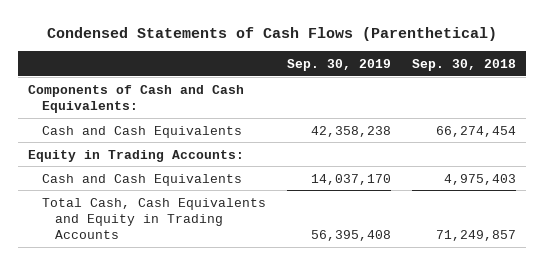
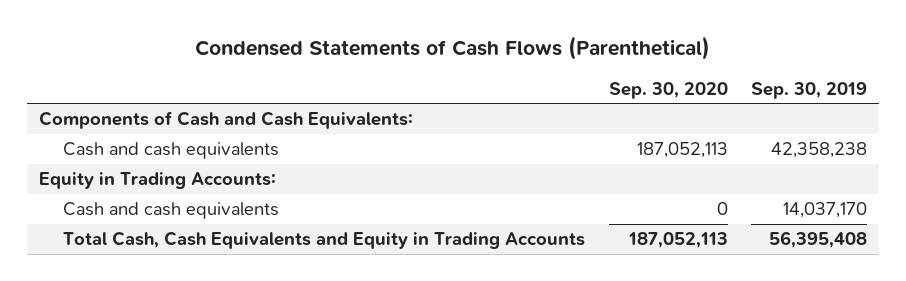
[411,58,516,71] Sep. 30, 2018 -> none
none -> [608,81,728,99] Sep. 30, 2020
[41,125,242,138] Cash and Cash Equivalents -> [63,142,280,160] Cash and cash equivalents
[41,173,242,186] Cash and Cash Equivalents -> [63,202,280,220] Cash and cash equivalents

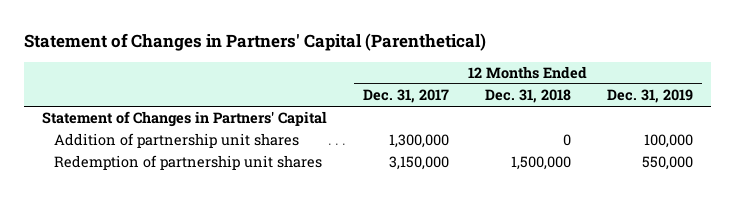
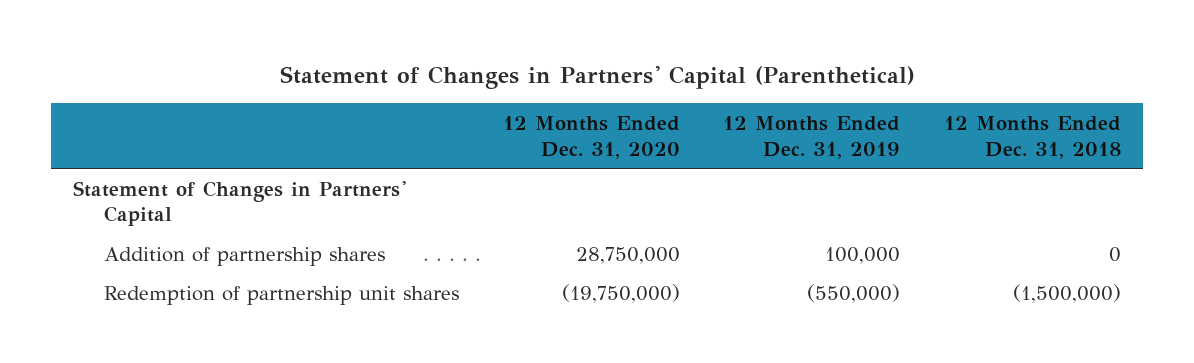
[363,89,450,104] Dec. 31, 2017 -> none
none -> [502,116,680,159] 12 Months Ended Dec. 31, 2020
[54,133,300,149] Addition of partnership unit shares -> [103,246,385,266] Addition of partnership shares
[510,156,571,171] 1,500,000 -> [1013,283,1122,303] (1,500,000)
[641,156,693,171] 550,000 -> [807,283,901,303] (550,000)

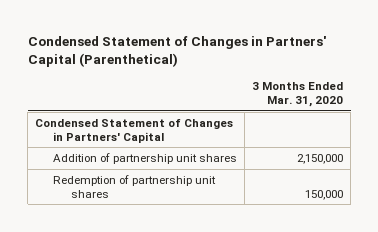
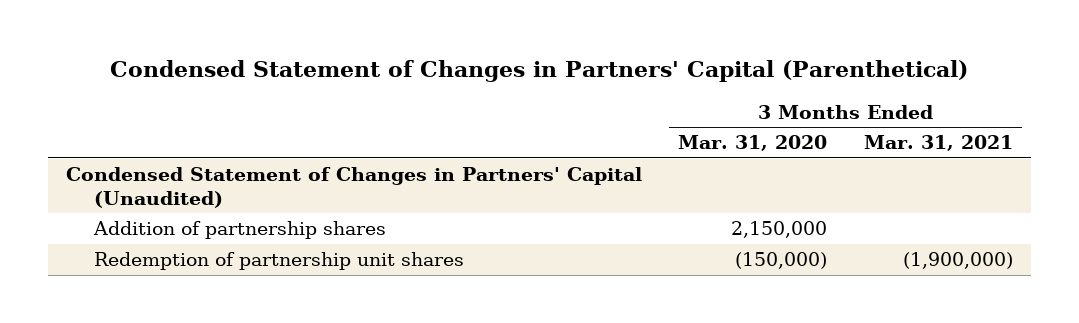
none -> [863,135,1013,152] Mar. 31, 2021
[35,118,234,143] Condensed Statement of Changes in Partners' Capital -> [65,167,642,208] Condensed Statement of Changes in Partners' Capital (Unaudited)
[53,152,238,164] Addition of partnership unit shares -> [92,221,386,240] Addition of partnership shares
[305,189,344,200] 150,000 -> [735,252,828,270] (150,000)

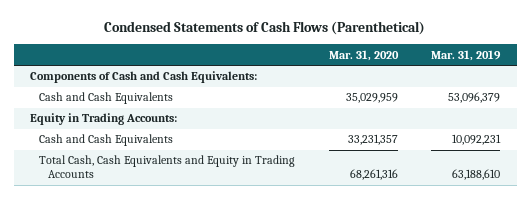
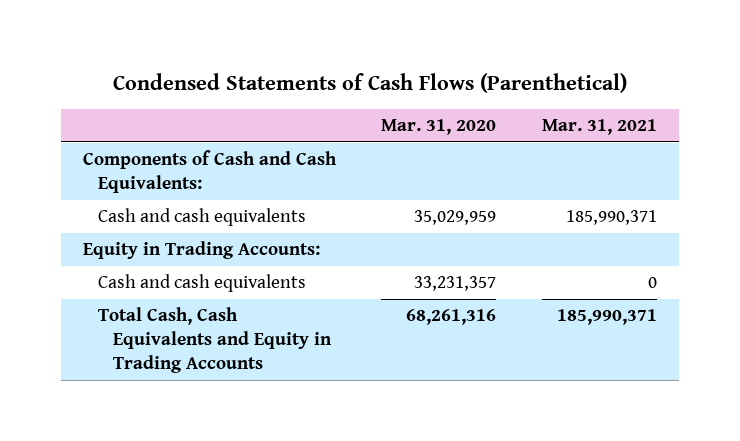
[431,49,502,61] Mar. 31, 2019 -> none
none -> [541,119,657,136] Mar. 31, 2021
[39,92,174,105] Cash and Cash Equivalents -> [97,208,306,227] Cash and cash equivalents
[39,134,174,147] Cash and Cash Equivalents -> [97,274,306,293] Cash and cash equivalents

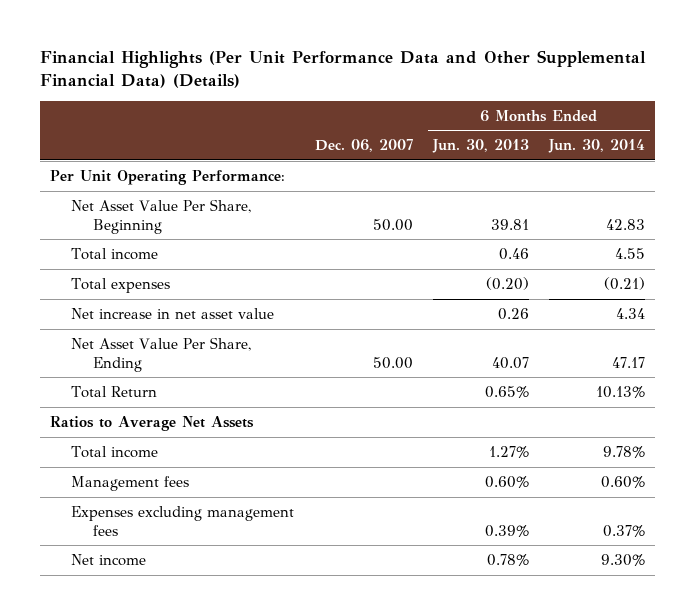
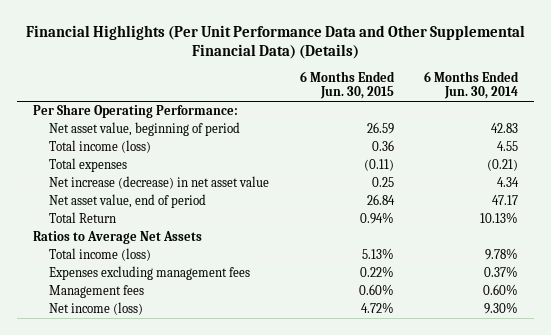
[314,139,413,153] Dec. 06, 2007 -> none
[431,139,529,154] Jun. 30, 2013 -> none
none -> [299,70,395,100] 6 Months Ended Jun. 30, 2015
[49,169,285,185] Per Unit Operating Performance: -> [32,104,238,119] Per Share Operating Performance:
[71,198,252,234] Net Asset Value Per Share, Beginning -> [49,122,241,137] Net asset value, beginning of period
[71,247,159,260] Total income -> [49,140,152,154] Total income (loss)
[71,307,275,319] Net increase in net asset value -> [49,176,270,190] Net increase (decrease) in net asset value
[71,336,252,372] Net Asset Value Per Share, Ending -> [49,194,207,209] Net asset value, end of period
[71,445,159,458] Total income -> [49,248,152,262] Total income (loss)
[71,475,190,491] Management fees -> [49,285,145,299] Management fees
[71,553,147,566] Net income -> [49,302,144,316] Net income (loss)

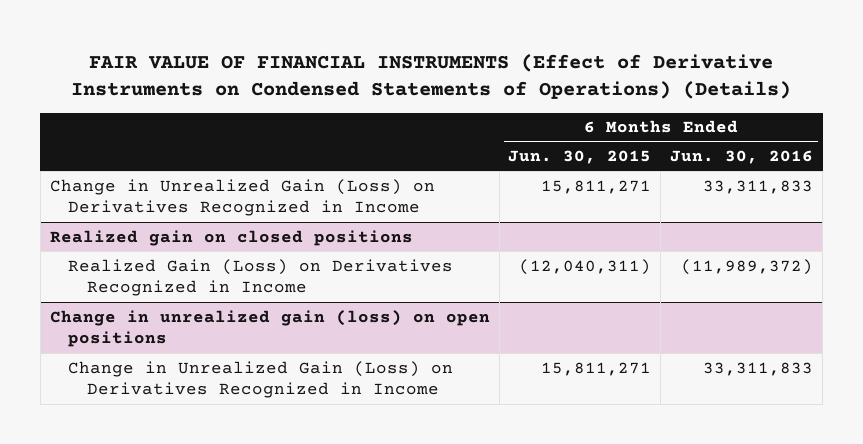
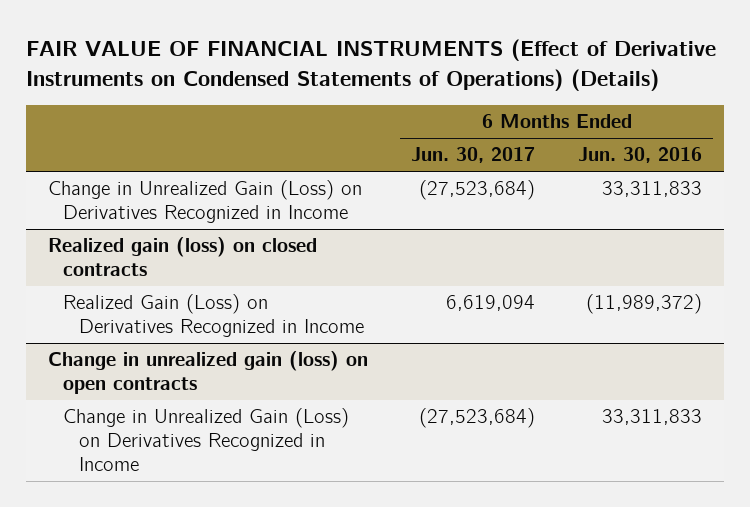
[508,150,652,165] Jun. 30, 2015 -> none
none -> [410,147,535,164] Jun. 30, 2017
[49,229,413,246] Realized gain on closed positions -> [47,237,317,276] Realized gain (loss) on closed contracts
[49,309,490,348] Change in unrealized gain (loss) on open positions -> [47,351,368,394] Change in unrealized gain (loss) on open contracts

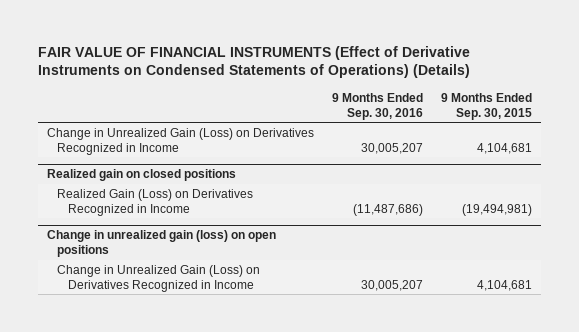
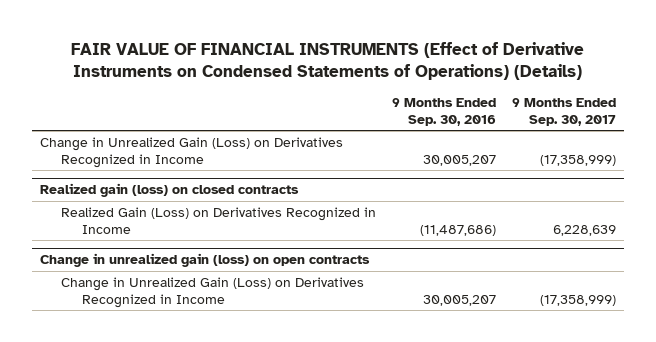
[441,92,533,120] 9 Months Ended Sep. 30, 2015 -> none
none -> [511,97,616,126] 9 Months Ended Sep. 30, 2017
[46,169,236,182] Realized gain on closed positions -> [40,183,300,198] Realized gain (loss) on closed contracts
[46,230,276,258] Change in unrealized gain (loss) on open positions -> [40,253,371,268] Change in unrealized gain (loss) on open contracts

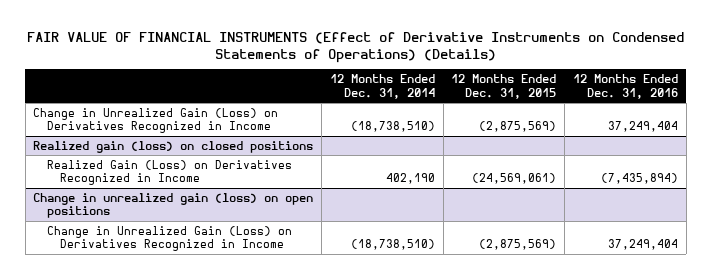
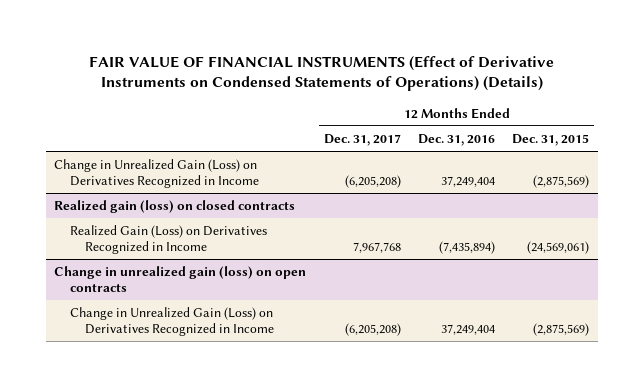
[329,74,435,99] 12 Months Ended Dec. 31, 2014 -> none
none -> [323,133,401,146] Dec. 31, 2017
[33,140,314,153] Realized gain (loss) on closed positions -> [54,200,296,214] Realized gain (loss) on closed contracts
[33,192,314,219] Change in unrealized gain (loss) on open positions -> [54,266,307,292] Change in unrealized gain (loss) on open contracts

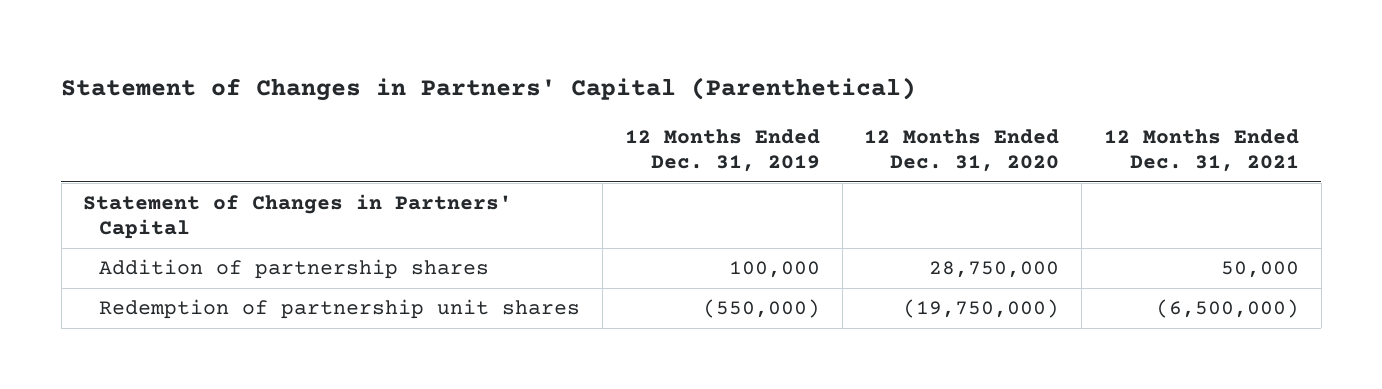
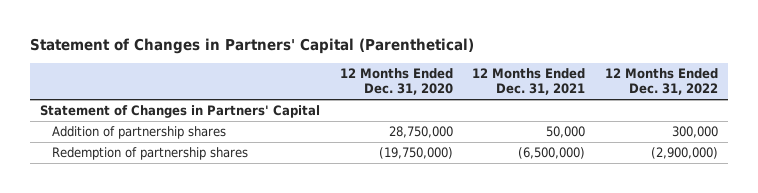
[624,128,820,173] 12 Months Ended Dec. 31, 2019 -> none
none -> [604,67,718,96] 12 Months Ended Dec. 31, 2022
[99,299,581,320] Redemption of partnership unit shares -> [52,147,249,161] Redemption of partnership shares

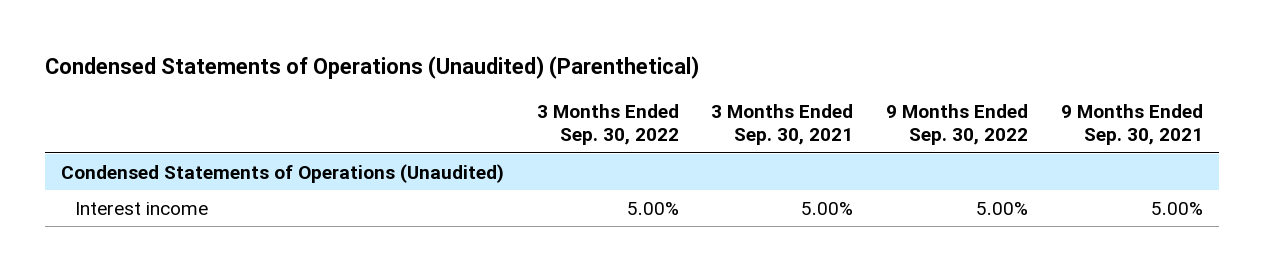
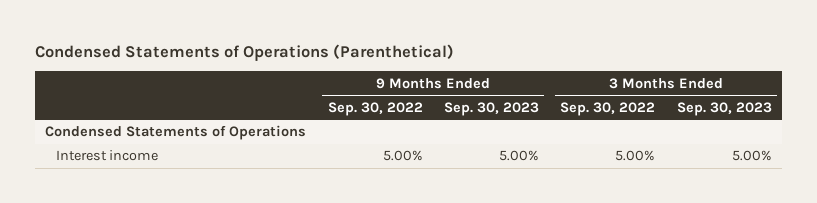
[44,55,699,79] Condensed Statements of Operations (Unaudited) (Parenthetical) -> [34,44,454,62] Condensed Statements of Operations (Parenthetical)
[711,103,854,146] 3 Months Ended Sep. 30, 2021 -> none
[1060,103,1203,146] 9 Months Ended Sep. 30, 2021 -> none
none -> [444,101,540,116] Sep. 30, 2023
none -> [676,101,772,116] Sep. 30, 2023
[60,163,504,183] Condensed Statements of Operations (Unaudited) -> [45,125,307,141] Condensed Statements of Operations

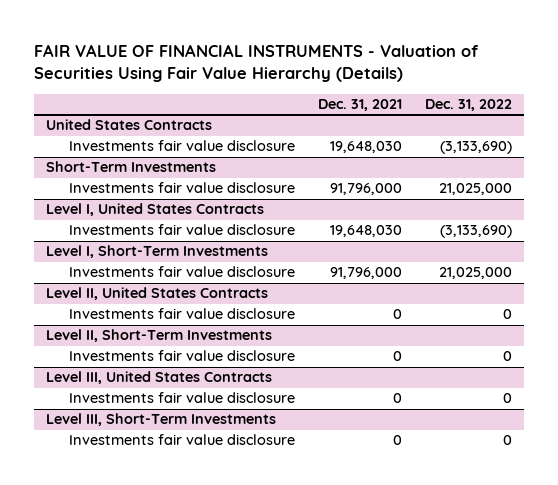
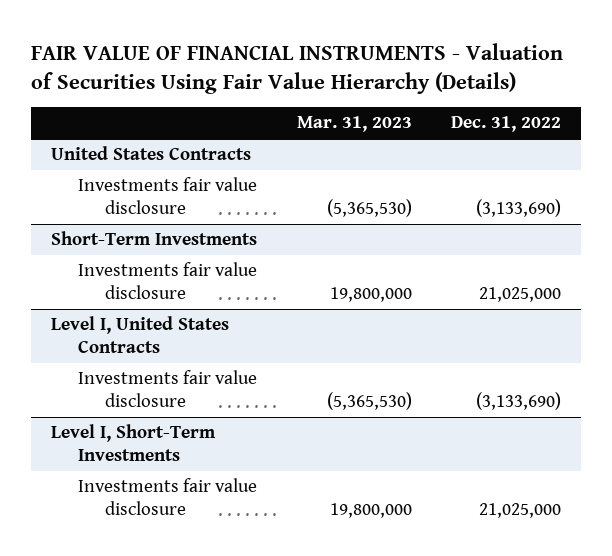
[317,99,402,112] Dec. 31, 2021 -> none
none -> [296,116,412,133] Mar. 31, 2023
[46,287,269,301] Level II, United States Contracts -> none
[68,308,295,320] Investments fair value disclosure -> none
[46,329,273,343] Level II, Short-Term Investments -> none
[68,350,295,362] Investments fair value disclosure -> none
[46,371,273,385] Level III, United States Contracts -> none
[68,392,295,404] Investments fair value disclosure -> none
[46,413,277,427] Level III, Short-Term Investments -> none
[68,434,295,446] Investments fair value disclosure -> none

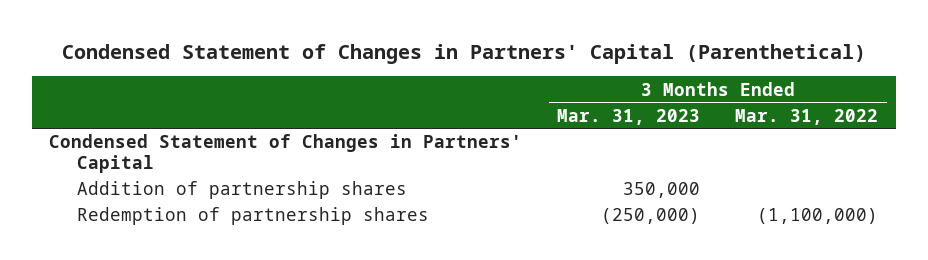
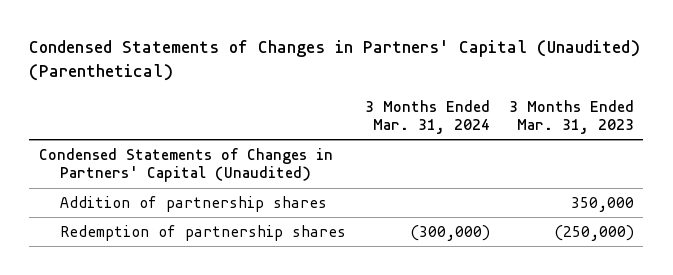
[61,44,866,65] Condensed Statement of Changes in Partners' Capital (Parenthetical) -> [29,39,641,81] Condensed Statements of Changes in Partners' Capital (Unaudited) (Parenthetical)
[735,108,879,125] Mar. 31, 2022 -> none
none -> [365,99,491,135] 3 Months Ended Mar. 31, 2024
[49,134,523,174] Condensed Statement of Changes in Partners' Capital -> [38,147,333,183] Condensed Statements of Changes in Partners' Capital (Unaudited)

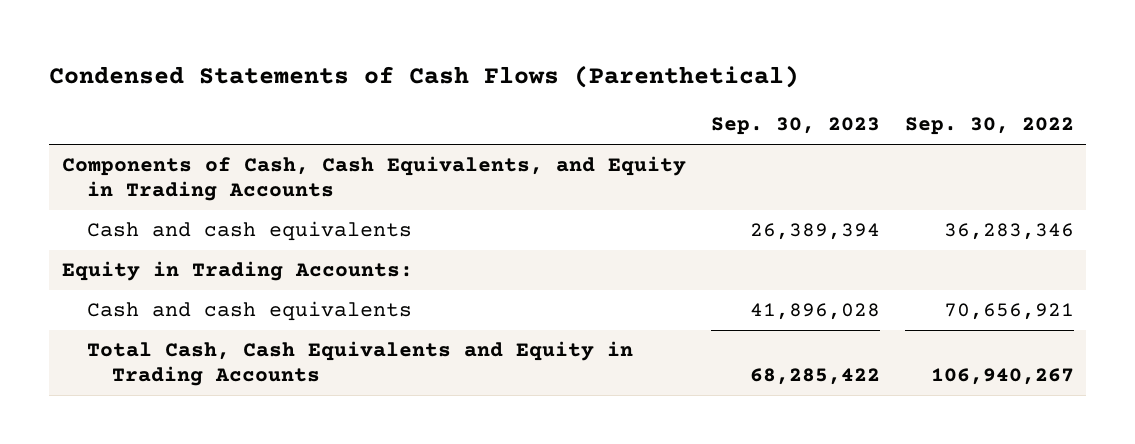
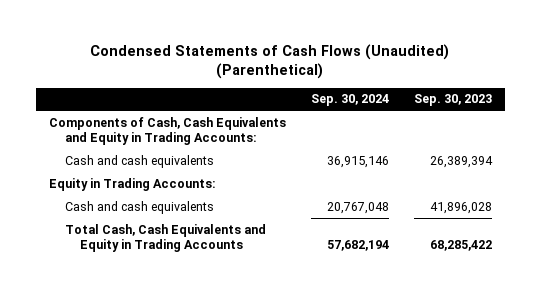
[49,64,800,88] Condensed Statements of Cash Flows (Parenthetical) -> [90,43,450,80] Condensed Statements of Cash Flows (Unaudited) (Parenthetical)
[904,117,1074,136] Sep. 30, 2022 -> none
none -> [310,94,389,107] Sep. 30, 2024
[61,156,686,202] Components of Cash, Cash Equivalents, and Equity in Trading Accounts -> [48,116,286,145] Components of Cash, Cash Equivalents and Equity in Trading Accounts:

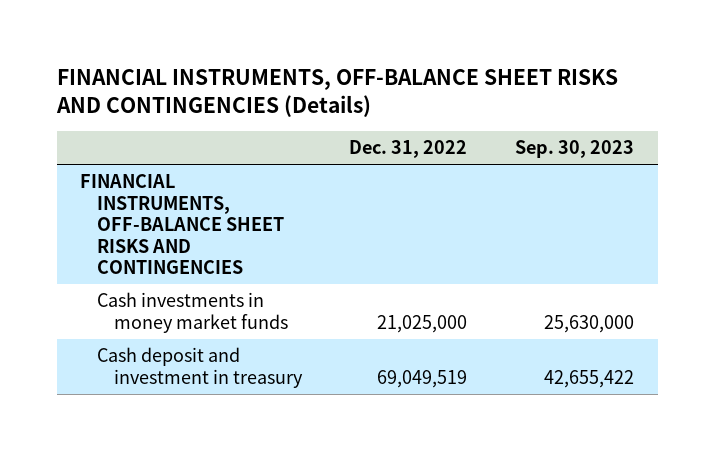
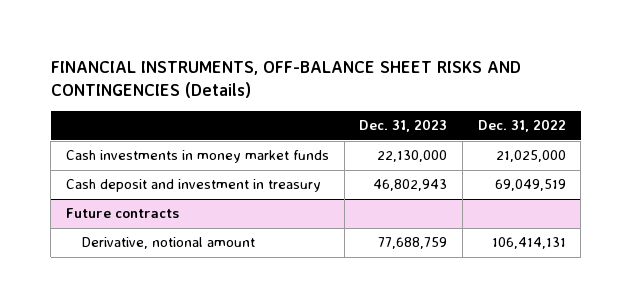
[514,139,634,158] Sep. 30, 2023 -> none
none -> [359,119,448,133] Dec. 31, 2023
[80,174,284,275] FINANCIAL INSTRUMENTS, OFF-BALANCE SHEET RISKS AND CONTINGENCIES -> none
none -> [65,208,179,219] Future contracts
none -> [82,237,256,250] Derivative, notional amount

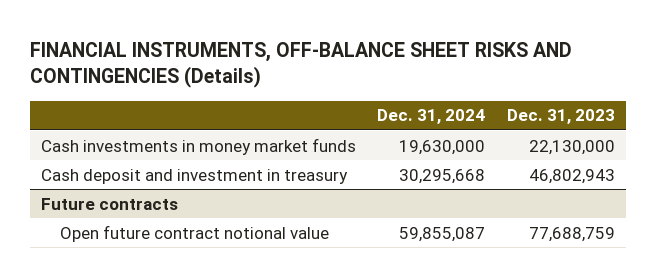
[477,119,566,133] Dec. 31, 2022 -> none
none -> [377,109,486,125] Dec. 31, 2024
[82,237,256,250] Derivative, notional amount -> [60,224,330,242] Open future contract notional value

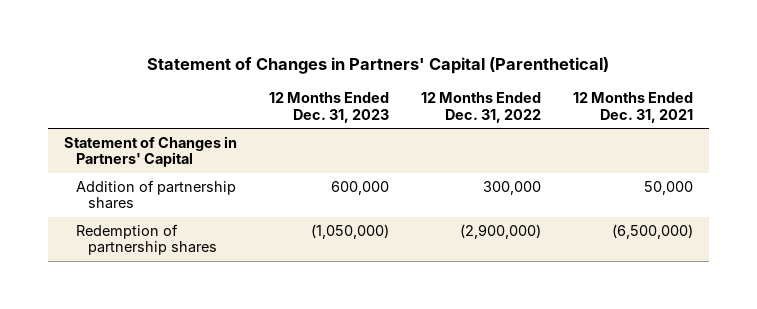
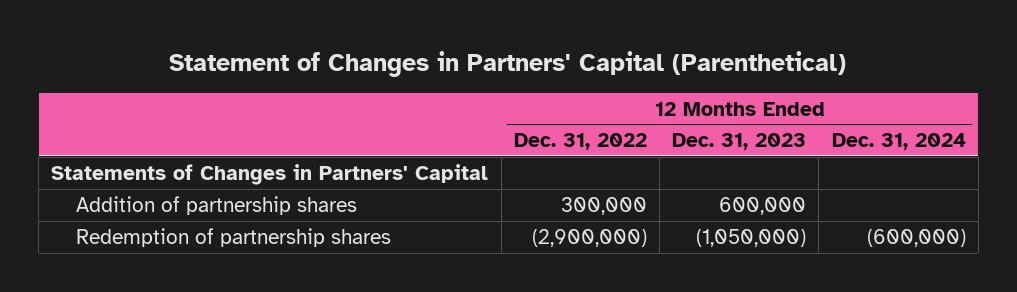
[572,92,693,123] 12 Months Ended Dec. 31, 2021 -> none
none -> [831,133,966,151] Dec. 31, 2024
[63,135,237,168] Statement of Changes in Partners' Capital -> [51,164,489,186] Statements of Changes in Partners' Capital

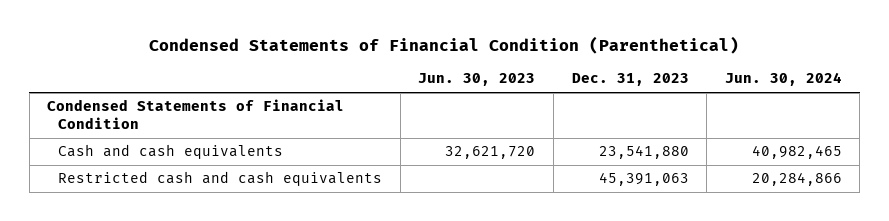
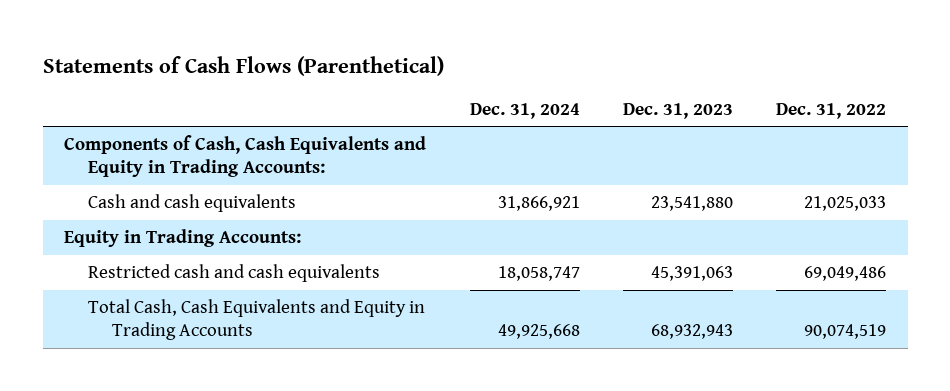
[149,35,740,54] Condensed Statements of Financial Condition (Parenthetical) -> [42,55,444,76] Statements of Cash Flows (Parenthetical)
[418,73,536,87] Jun. 30, 2023 -> none
[724,72,842,87] Jun. 30, 2024 -> none
none -> [469,103,580,120] Dec. 31, 2024
none -> [776,103,887,120] Dec. 31, 2022
[47,99,345,130] Condensed Statements of Financial Condition -> none
none -> [64,135,427,178] Components of Cash, Cash Equivalents and Equity in Trading Accounts:
none -> [64,229,302,248] Equity in Trading Accounts:
none -> [88,299,426,341] Total Cash, Cash Equivalents and Equity in Trading Accounts

